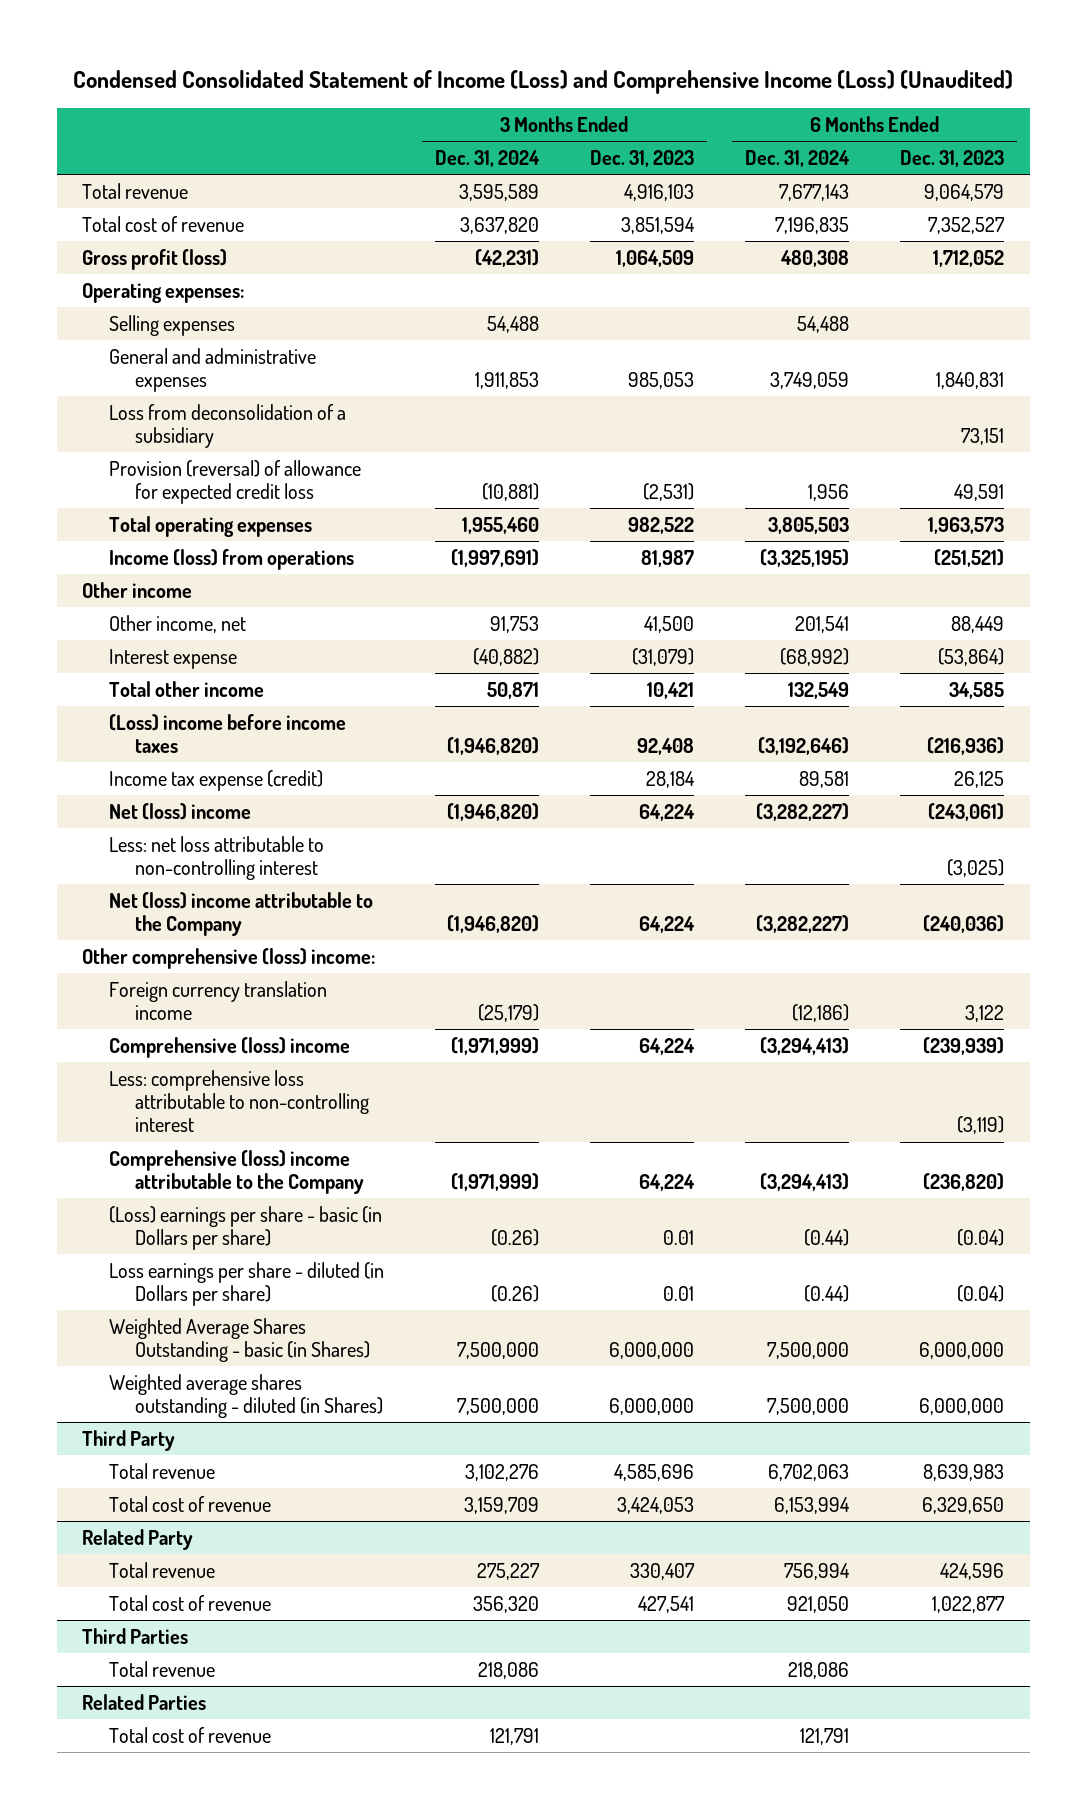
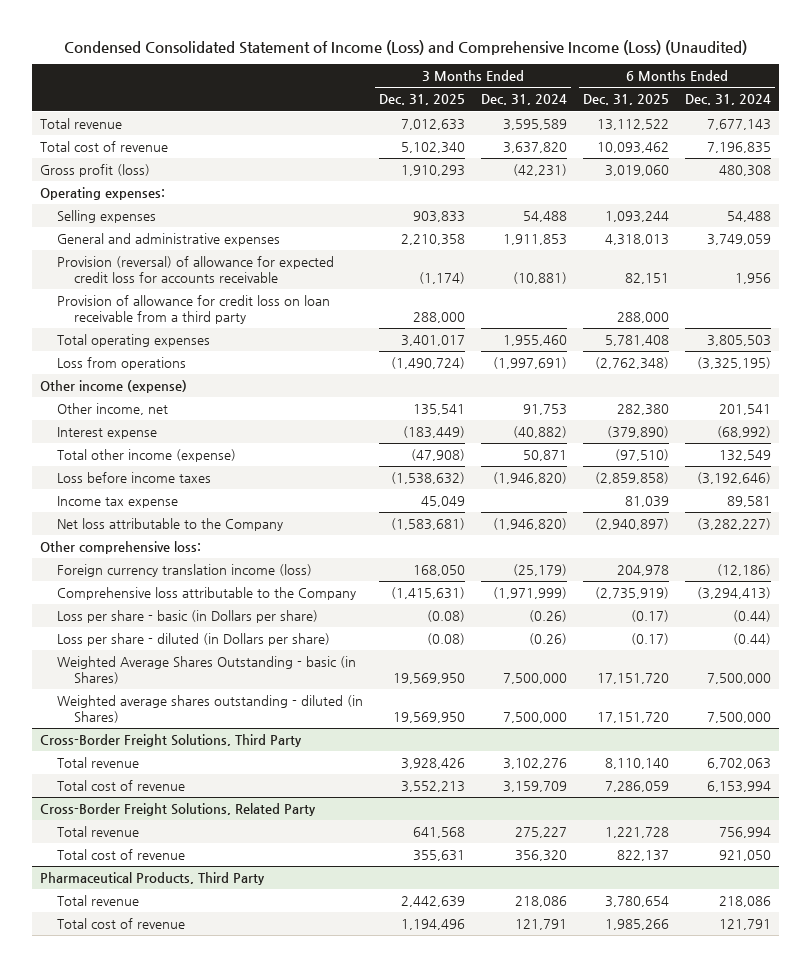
[589,149,694,167] Dec. 31, 2023 -> none
[900,149,1005,167] Dec. 31, 2023 -> none
none -> [379,94,466,106] Dec. 31, 2025
none -> [582,94,669,106] Dec. 31, 2025
[108,403,346,449] Loss from deconsolidation of a subsidiary -> none
[108,459,361,505] Provision (reversal) of allowance for expected credit loss -> [57,256,335,283] Provision (reversal) of allowance for expected credit loss for accounts receivable
none -> [57,295,331,324] Provision of allowance for credit loss on loan receivable from a third party
[108,548,354,570] Income (loss) from operations -> [57,357,187,371] Loss from operations
[82,581,193,598] Other income -> [40,380,188,394] Other income (expense)
[108,802,251,820] Net (loss) income -> none
[108,835,324,881] Less: net loss attributable to non-controlling interest -> none
[108,1036,350,1058] Comprehensive (loss) income -> none
[108,1069,370,1133] Less: comprehensive loss attributable to non-controlling interest -> none
[108,680,264,697] Total other income -> [57,449,237,463] Total other income (expense)
[108,713,346,754] (Loss) income before income taxes -> [57,472,212,484] Loss before income taxes
[108,769,323,791] Income tax expense (credit) -> [57,496,179,509] Income tax expense
[108,891,373,937] Net (loss) income attributable to the Company -> [57,518,284,532] Net loss attributable to the Company
[82,947,376,969] Other comprehensive (loss) income: -> [40,541,202,555] Other comprehensive loss:
[108,980,327,1021] Foreign currency translation income -> [57,564,313,578] Foreign currency translation income (loss)
[108,1149,365,1195] Comprehensive (loss) income attributable to the Company -> [57,587,357,601] Comprehensive loss attributable to the Company
[108,1205,382,1251] (Loss) earnings per share - basic (in Dollars per share) -> [57,610,319,624] Loss per share - basic (in Dollars per share)
[108,1261,384,1307] Loss earnings per share - diluted (in Dollars per share) -> [57,633,331,647] Loss per share - diluted (in Dollars per share)
[82,1429,176,1451] Third Party -> none
none -> [40,734,303,748] Cross-Border Freight Solutions, Third Party
[82,1528,194,1550] Related Party -> none
none -> [40,803,317,817] Cross-Border Freight Solutions, Related Party
[82,1627,189,1644] Third Parties -> none
none -> [40,872,266,886] Pharmaceutical Products, Third Party
[82,1693,207,1710] Related Parties -> none

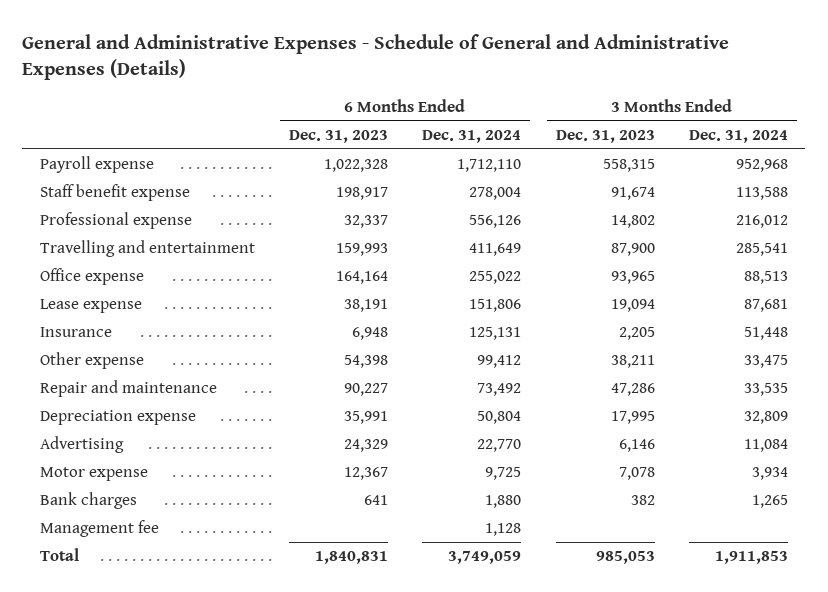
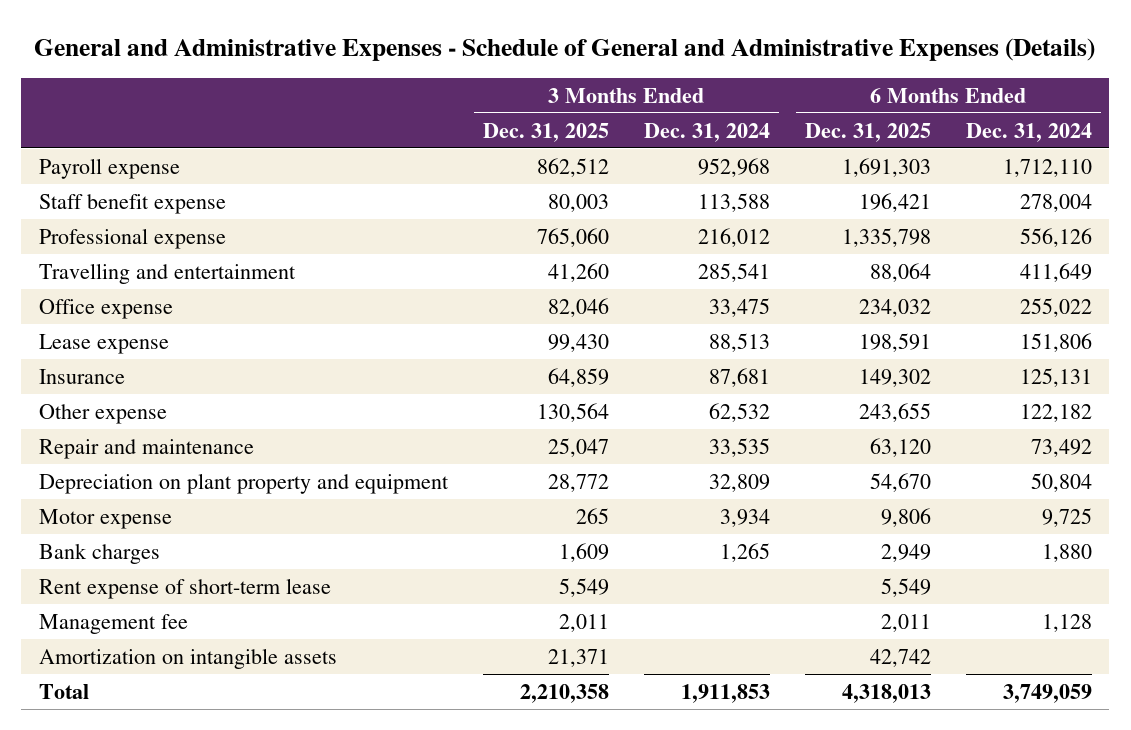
[288,129,388,143] Dec. 31, 2023 -> none
[555,129,655,143] Dec. 31, 2023 -> none
none -> [482,122,609,142] Dec. 31, 2025
none -> [804,122,931,142] Dec. 31, 2025
[744,271,789,285] 88,513 -> [708,297,770,317] 33,475
[744,299,789,313] 87,681 -> [708,332,770,352] 88,513
[744,327,789,341] 51,448 -> [708,367,770,387] 87,681
[477,355,522,369] 99,412 -> [1019,403,1092,422] 122,182
[744,355,789,369] 33,475 -> [708,402,770,422] 62,532
[39,436,124,454] Advertising -> none
[39,410,196,426] Depreciation expense -> [38,472,449,494] Depreciation on plant property and equipment
none -> [38,577,331,599] Rent expense of short-term lease
none -> [38,647,337,669] Amortization on intangible assets

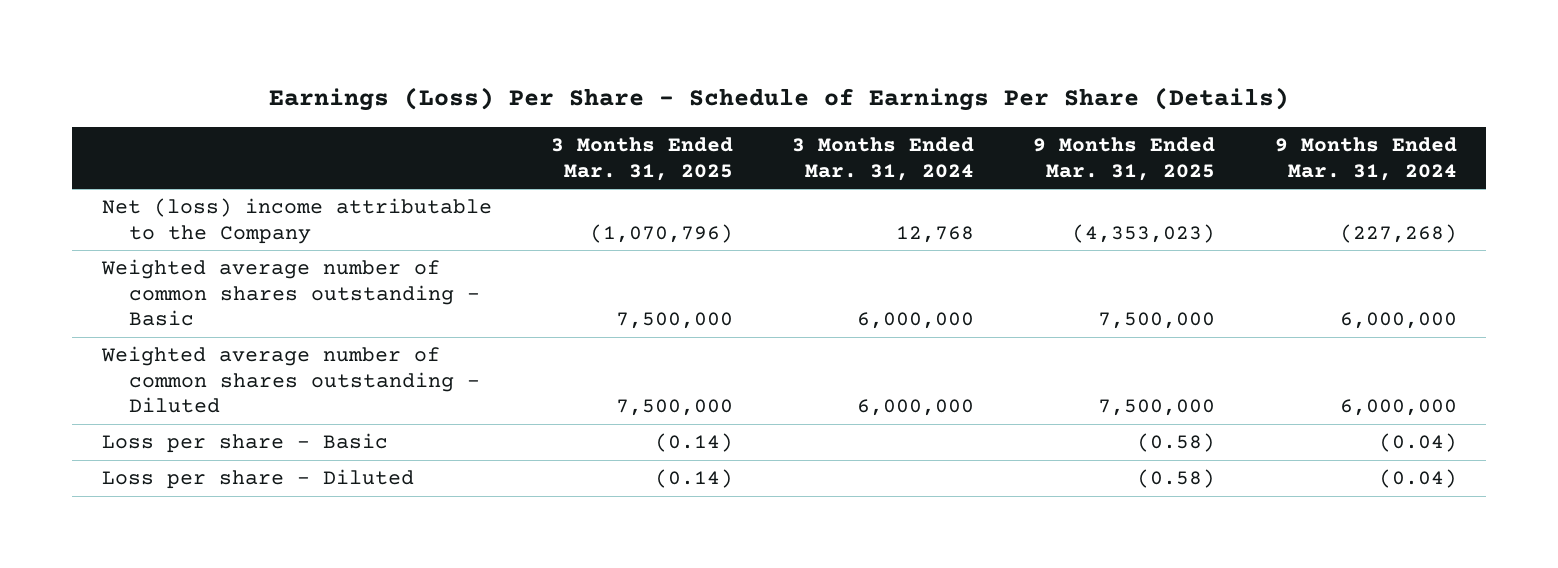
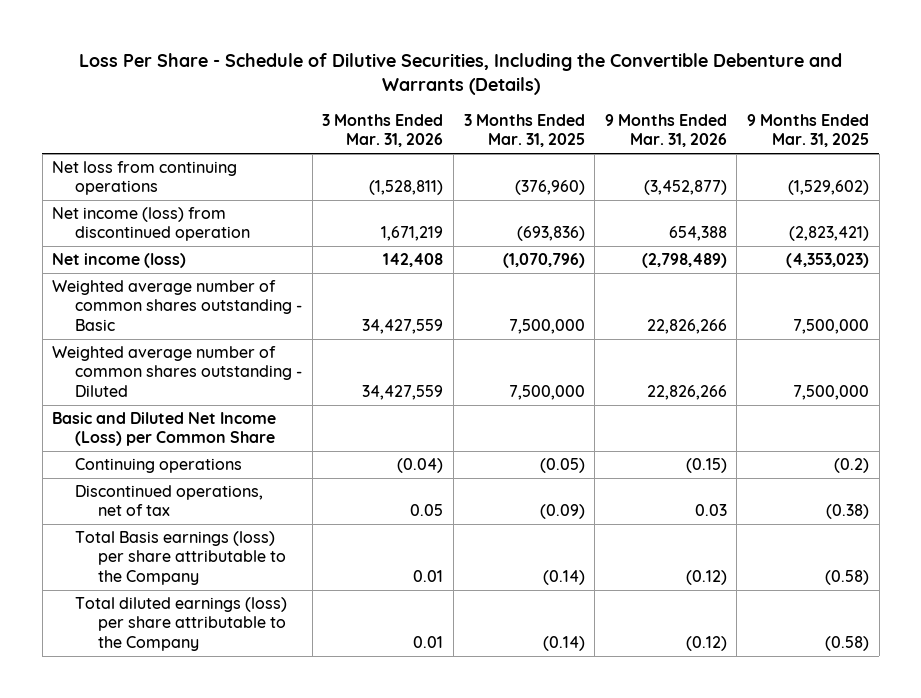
[269,87,1290,112] Earnings (Loss) Per Share - Schedule of Earnings Per Share (Details) -> [78,52,842,96] Loss Per Share - Schedule of Dilutive Securities, Including the Convertible Debenture and Warrants (Details)
[792,137,975,181] 3 Months Ended Mar. 31, 2024 -> none
[1274,137,1457,181] 9 Months Ended Mar. 31, 2024 -> none
none -> [322,113,444,148] 3 Months Ended Mar. 31, 2026
none -> [604,113,727,148] 9 Months Ended Mar. 31, 2026
none -> [52,161,238,196] Net loss from continuing operations
none -> [52,207,251,242] Net income (loss) from discontinued operation
[101,198,492,244] Net (loss) income attributable to the Company -> [52,253,187,269] Net income (loss)
none -> [52,412,277,447] Basic and Diluted Net Income (Loss) per Common Share
none -> [75,458,243,474] Continuing operations
none -> [75,485,264,517] Discontinued operations, net of tax
[101,433,388,454] Loss per share - Basic -> [75,531,286,585] Total Basis earnings (loss) per share attributable to the Company
[101,469,414,490] Loss per share - Diluted -> [75,597,288,651] Total diluted earnings (loss) per share attributable to the Company

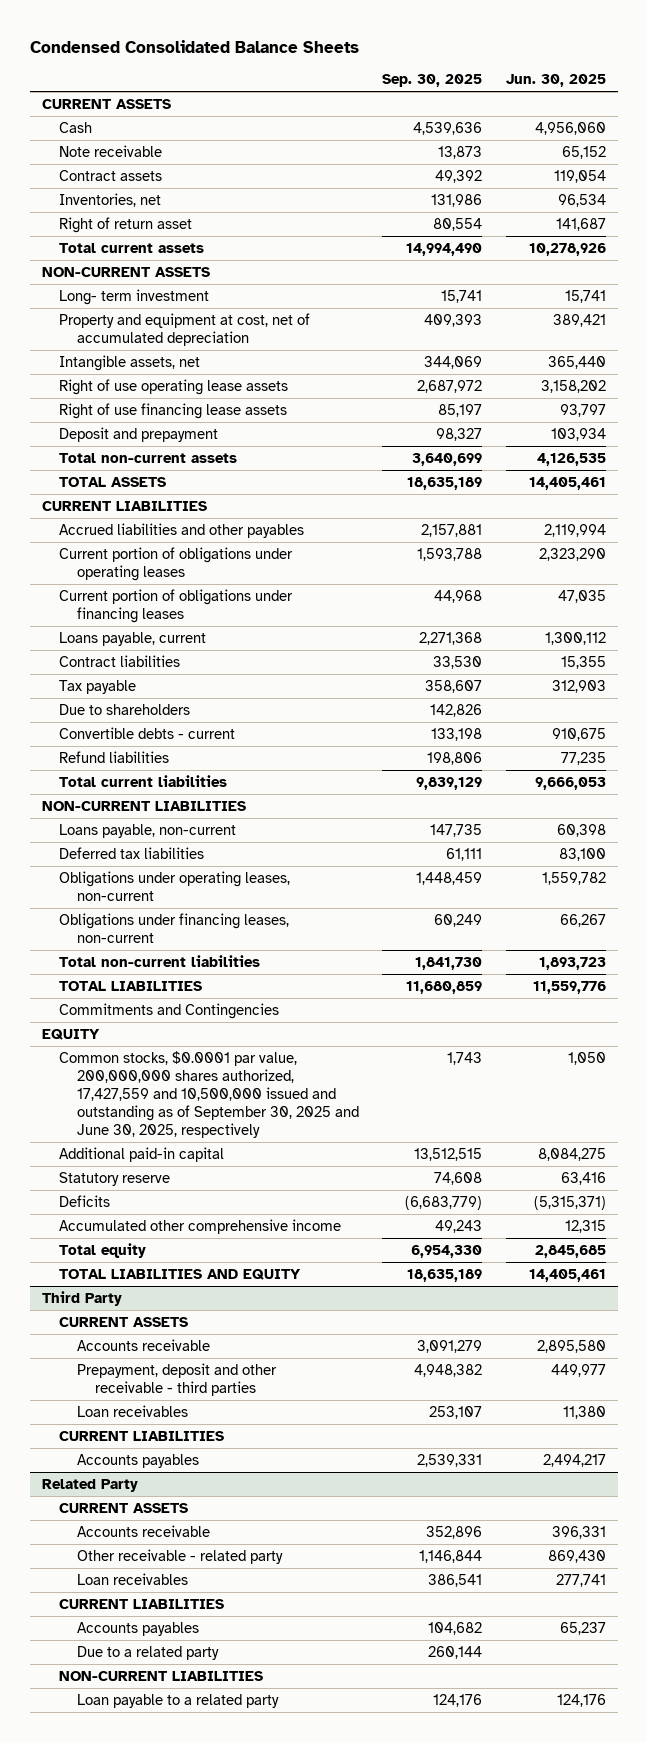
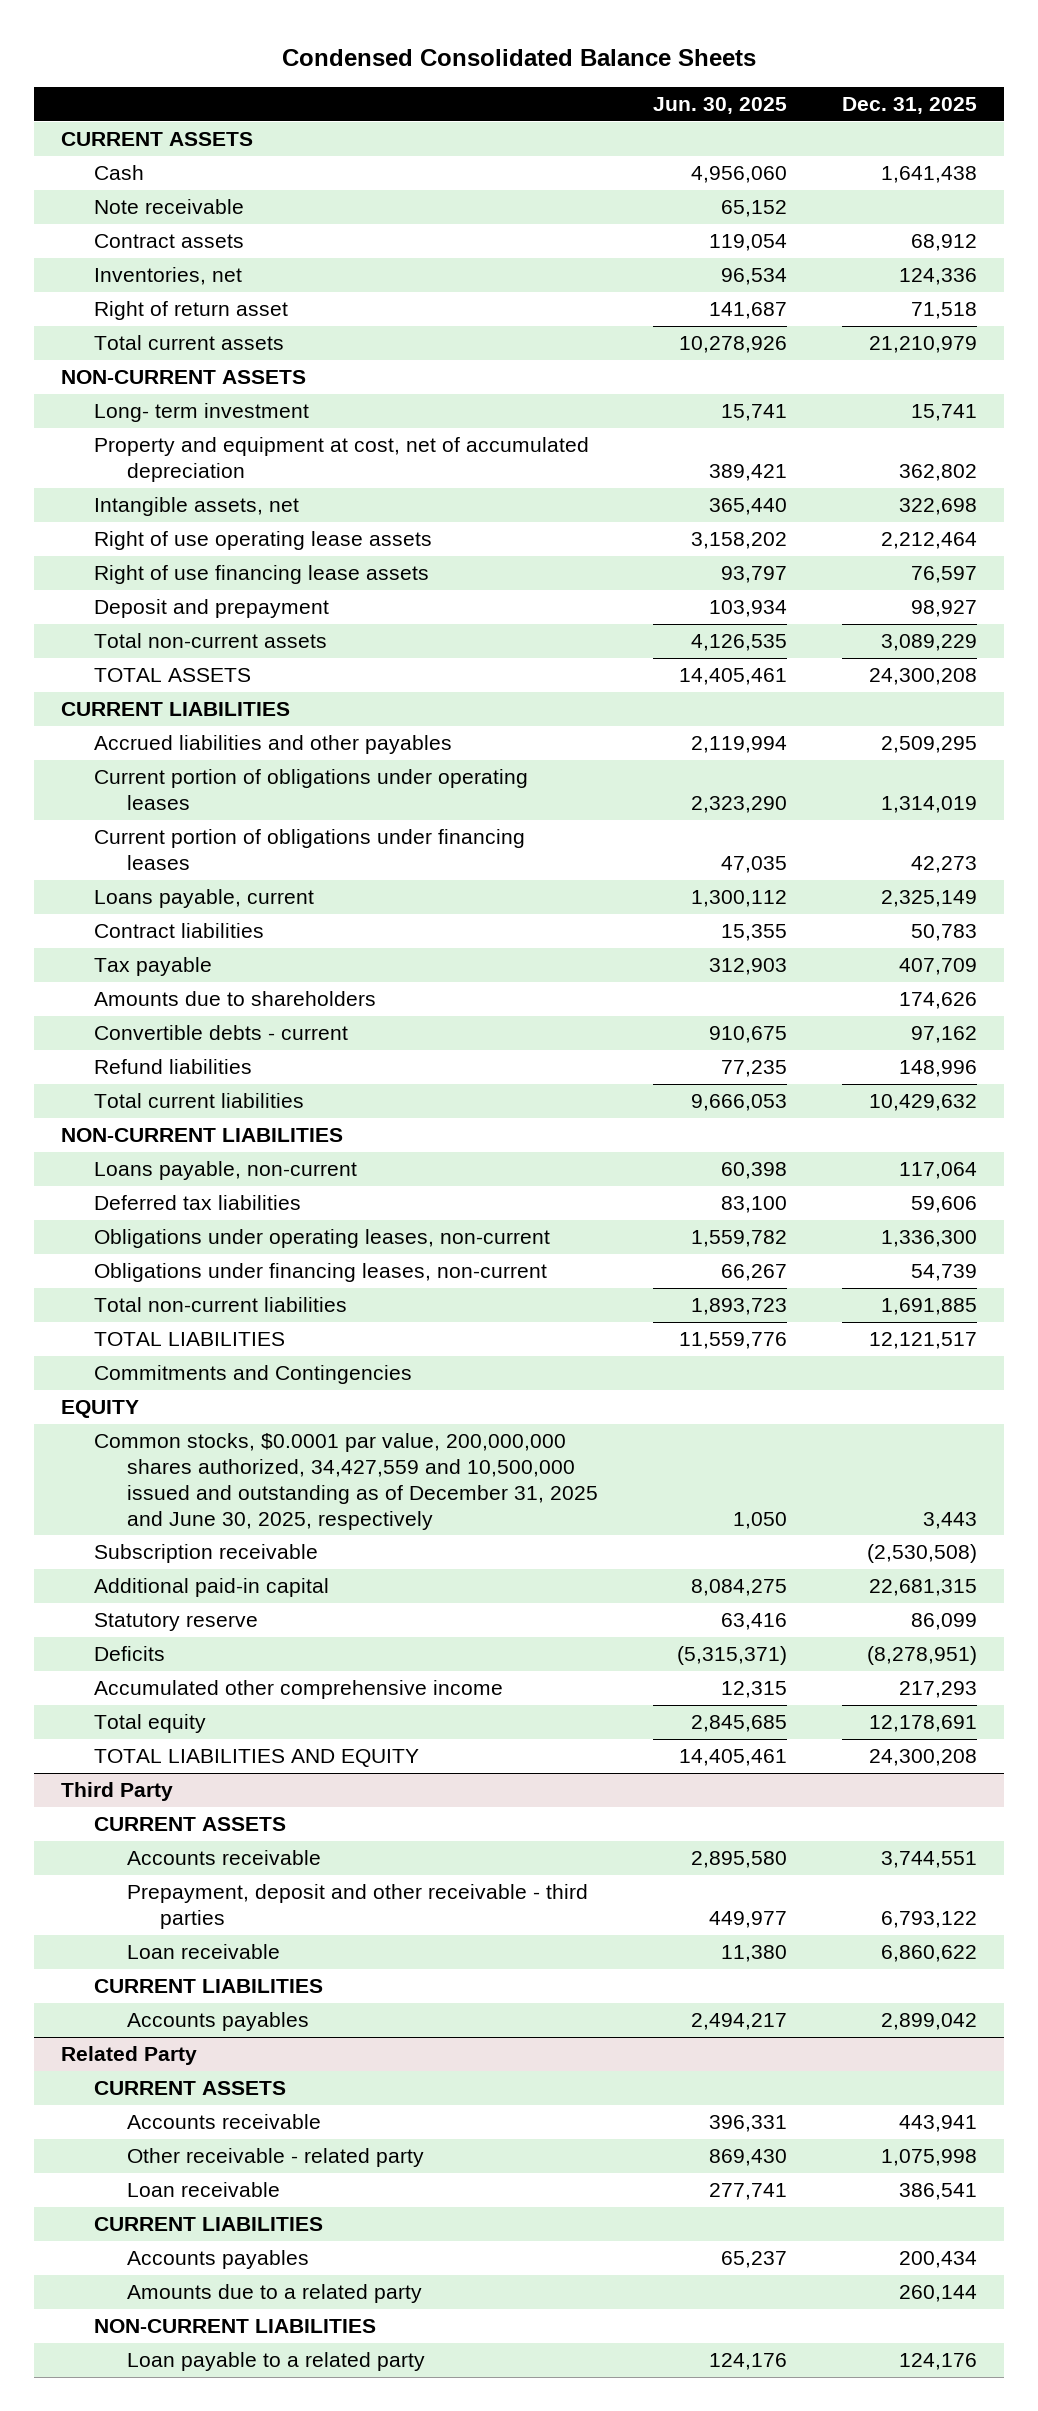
[382,74,483,88] Sep. 30, 2025 -> none
none -> [841,96,977,114] Dec. 31, 2025
[59,704,191,716] Due to shareholders -> [94,990,377,1006] Amounts due to shareholders
[59,1051,360,1139] Common stocks, $0.0001 par value, 200,000,000 shares authorized, 17,427,559 and 10,500,000 issued and outstanding as of September 30, 2025 and June 30, 2025, respectively -> [94,1432,598,1530] Common stocks, $0.0001 par value, 200,000,000 shares authorized, 34,427,559 and 10,500,000 issued and outstanding as of December 31, 2025 and June 30, 2025, respectively
none -> [94,1543,319,1563] Subscription receivable
[77,1405,189,1418] Loan receivables -> [126,1943,280,1959] Loan receivable
[77,1573,189,1586] Loan receivables -> [126,2181,280,2197] Loan receivable
[77,1646,220,1661] Due to a related party -> [126,2283,422,2303] Amounts due to a related party

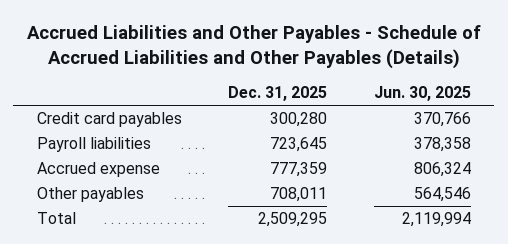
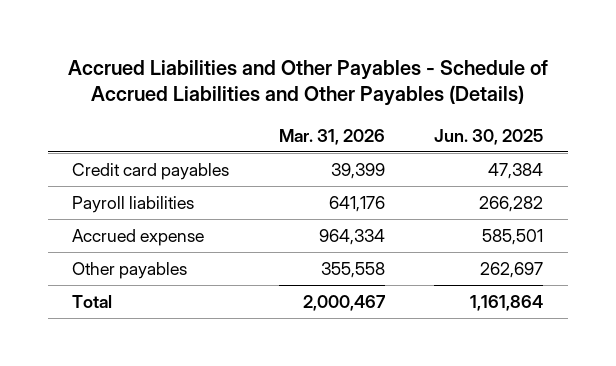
[228,86,328,102] Dec. 31, 2025 -> none
none -> [278,128,385,145] Mar. 31, 2026
[414,112,472,128] 370,766 -> [488,162,544,179] 47,384
[414,137,472,153] 378,358 -> [479,195,544,212] 266,282
[414,162,472,178] 806,324 -> [482,228,544,245] 585,501
[414,187,472,203] 564,546 -> [480,261,544,278] 262,697
[402,212,472,228] 2,119,994 -> [470,294,544,311] 1,161,864

